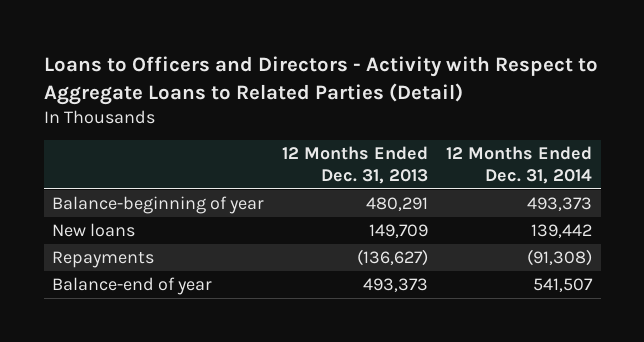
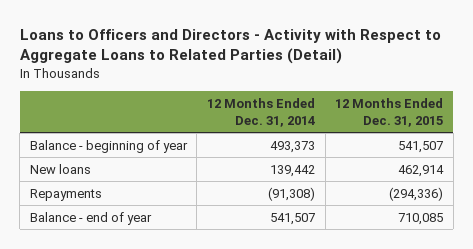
[282,146,429,184] 12 Months Ended Dec. 31, 2013 -> none
none -> [335,97,444,127] 12 Months Ended Dec. 31, 2015
[52,195,265,214] Balance-beginning of year -> [29,139,188,153] Balance - beginning of year
[52,276,213,295] Balance-end of year -> [29,211,152,225] Balance - end of year

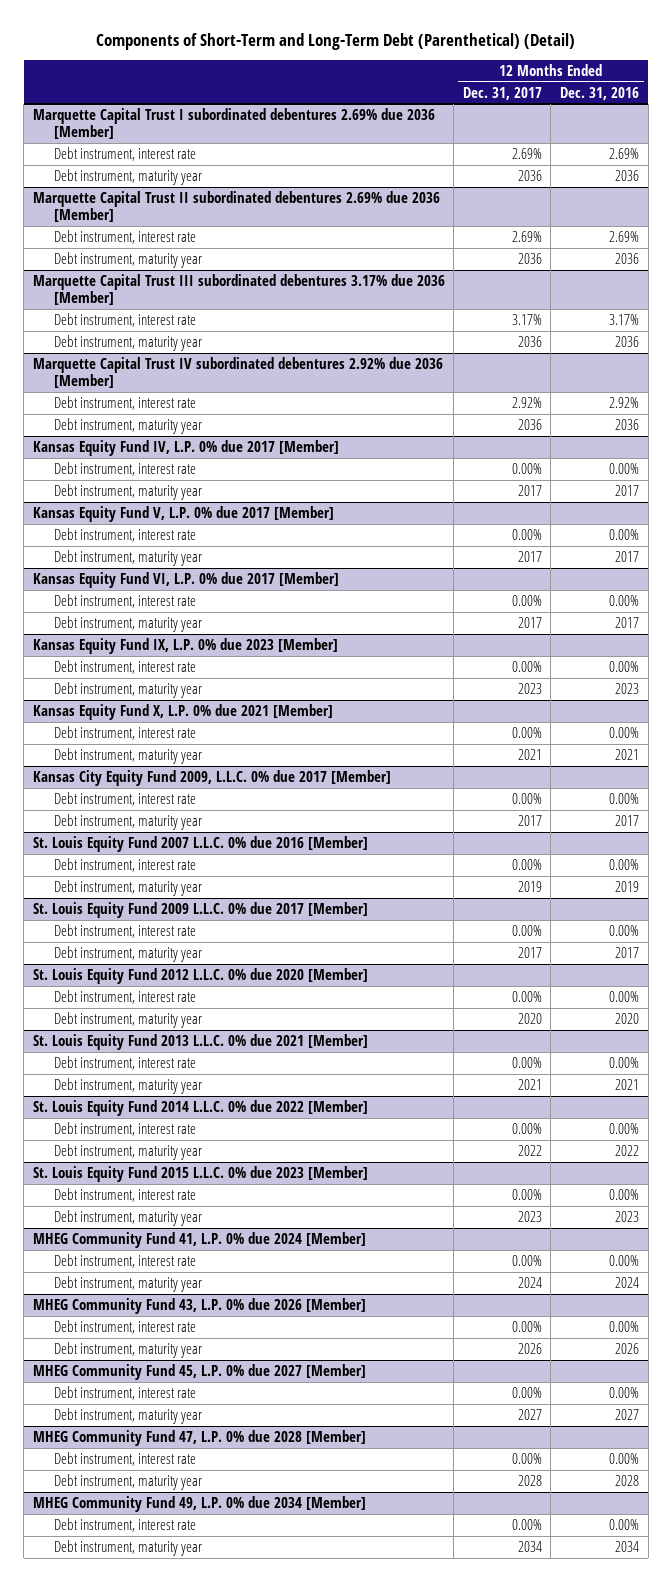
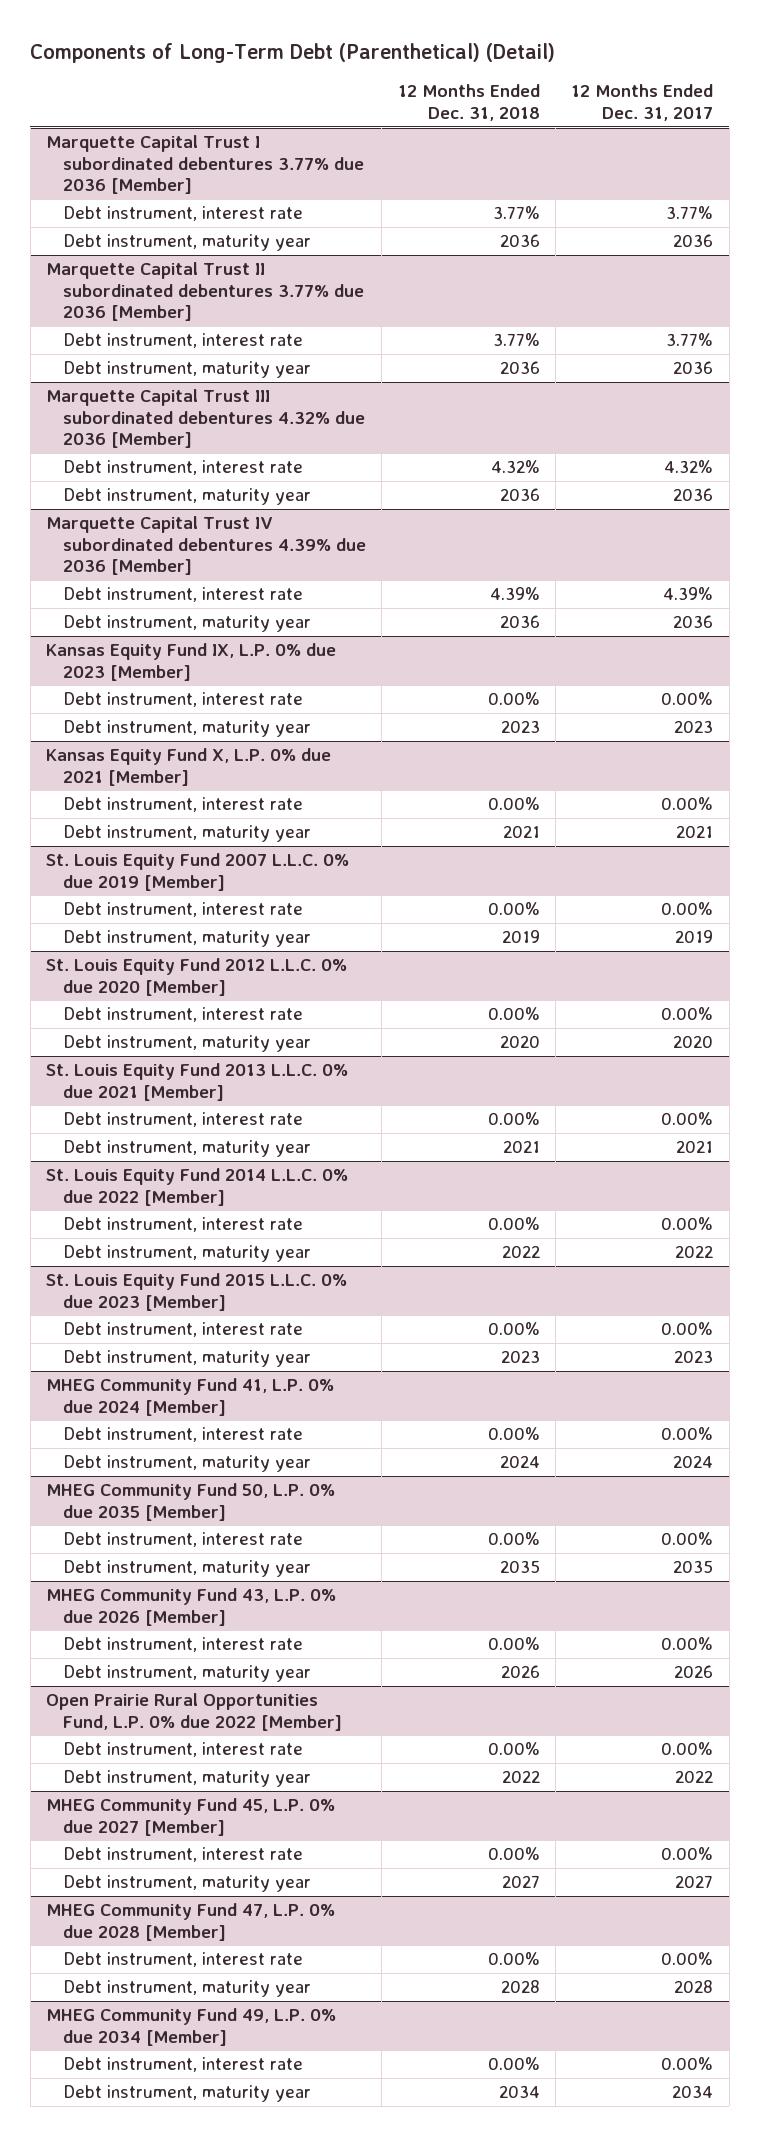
[95,32,575,50] Components of Short-Term and Long-Term Debt (Parenthetical) (Detail) -> [30,42,556,63] Components of Long-Term Debt (Parenthetical) (Detail)
[560,86,640,100] Dec. 31, 2016 -> none
none -> [397,84,540,122] 12 Months Ended Dec. 31, 2018
[32,107,435,140] Marquette Capital Trust I subordinated debentures 2.69% due 2036 [Member] -> [46,135,364,195] Marquette Capital Trust I subordinated debentures 3.77% due 2036 [Member]
[511,147,542,159] 2.69% -> [666,206,714,220] 3.77%
[32,190,440,223] Marquette Capital Trust II subordinated debentures 2.69% due 2036 [Member] -> [46,262,364,322] Marquette Capital Trust II subordinated debentures 3.77% due 2036 [Member]
[511,230,542,242] 2.69% -> [666,333,714,347] 3.77%
[32,273,445,306] Marquette Capital Trust III subordinated debentures 3.17% due 2036 [Member] -> [46,389,365,449] Marquette Capital Trust III subordinated debentures 4.32% due 2036 [Member]
[511,313,542,325] 3.17% -> [664,460,714,474] 4.32%
[32,356,443,389] Marquette Capital Trust IV subordinated debentures 2.92% due 2036 [Member] -> [46,516,366,576] Marquette Capital Trust IV subordinated debentures 4.39% due 2036 [Member]
[511,396,542,408] 2.92% -> [663,587,714,601] 4.39%
[32,439,339,456] Kansas Equity Fund IV, L.P. 0% due 2017 [Member] -> none
[53,461,196,476] Debt instrument, interest rate -> none
[53,483,202,500] Debt instrument, maturity year -> none
[32,505,334,522] Kansas Equity Fund V, L.P. 0% due 2017 [Member] -> none
[53,527,196,542] Debt instrument, interest rate -> none
[53,549,202,566] Debt instrument, maturity year -> none
[32,571,339,588] Kansas Equity Fund VI, L.P. 0% due 2017 [Member] -> none
[53,593,196,608] Debt instrument, interest rate -> none
[53,615,202,632] Debt instrument, maturity year -> none
[32,769,391,786] Kansas City Equity Fund 2009, L.L.C. 0% due 2017 [Member] -> none
[53,791,196,806] Debt instrument, interest rate -> none
[53,813,202,830] Debt instrument, maturity year -> none
[32,835,368,852] St. Louis Equity Fund 2007 L.L.C. 0% due 2016 [Member] -> [46,853,350,891] St. Louis Equity Fund 2007 L.L.C. 0% due 2019 [Member]
[32,901,368,918] St. Louis Equity Fund 2009 L.L.C. 0% due 2017 [Member] -> none
[53,923,196,938] Debt instrument, interest rate -> none
[53,945,202,962] Debt instrument, maturity year -> none
none -> [46,1483,336,1521] MHEG Community Fund 50, L.P. 0% due 2035 [Member]
none -> [62,1532,303,1548] Debt instrument, interest rate
none -> [62,1560,311,1578] Debt instrument, maturity year
none -> [46,1693,342,1731] Open Prairie Rural Opportunities Fund, L.P. 0% due 2022 [Member]
none -> [62,1742,303,1758] Debt instrument, interest rate
none -> [62,1770,311,1788] Debt instrument, maturity year

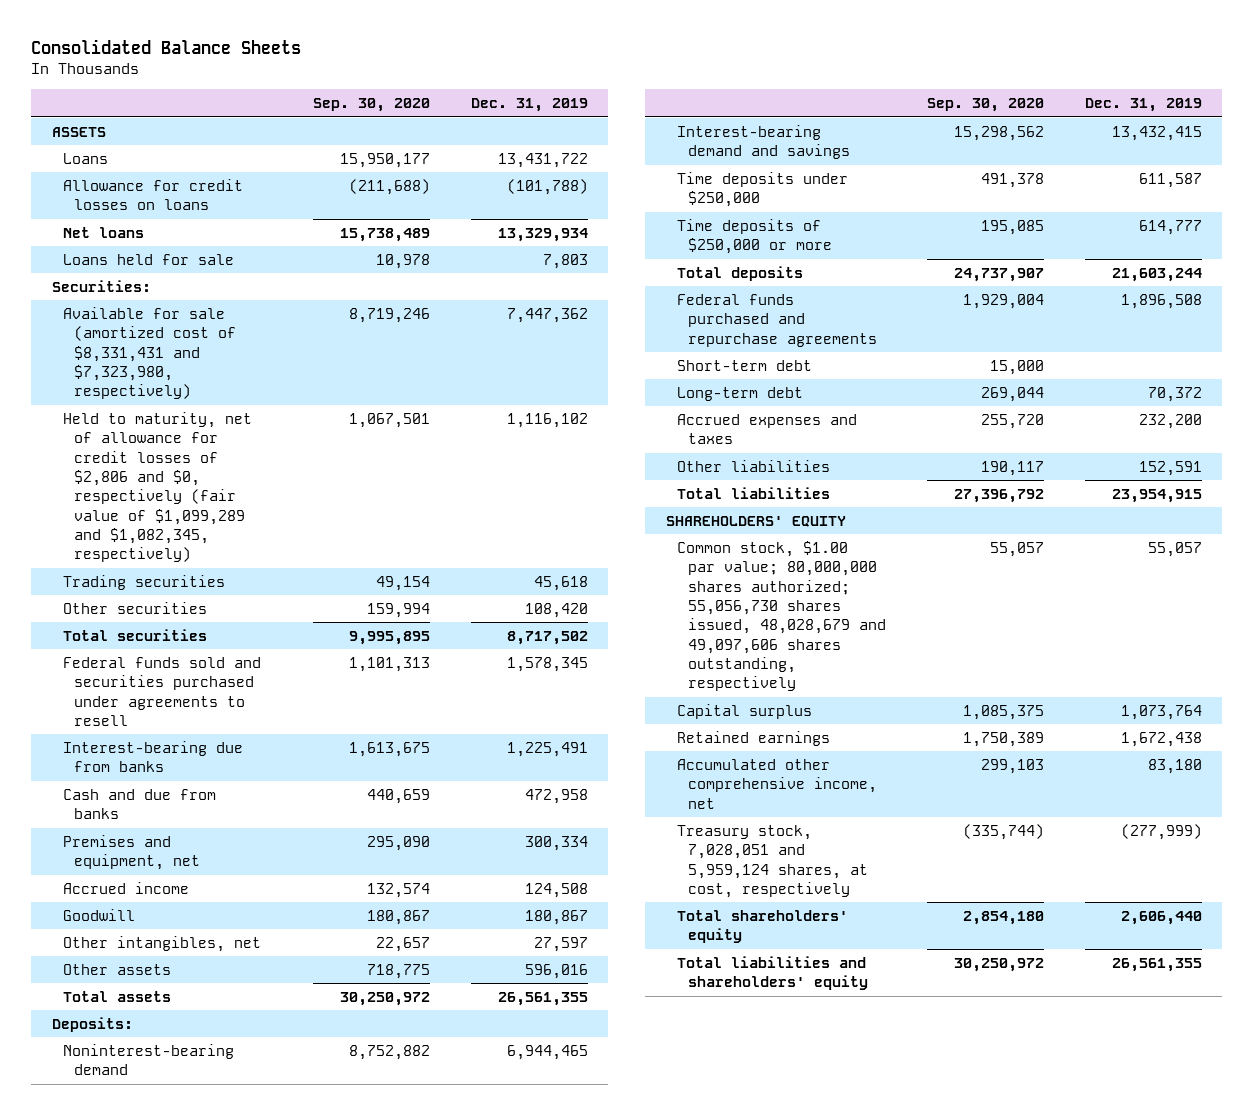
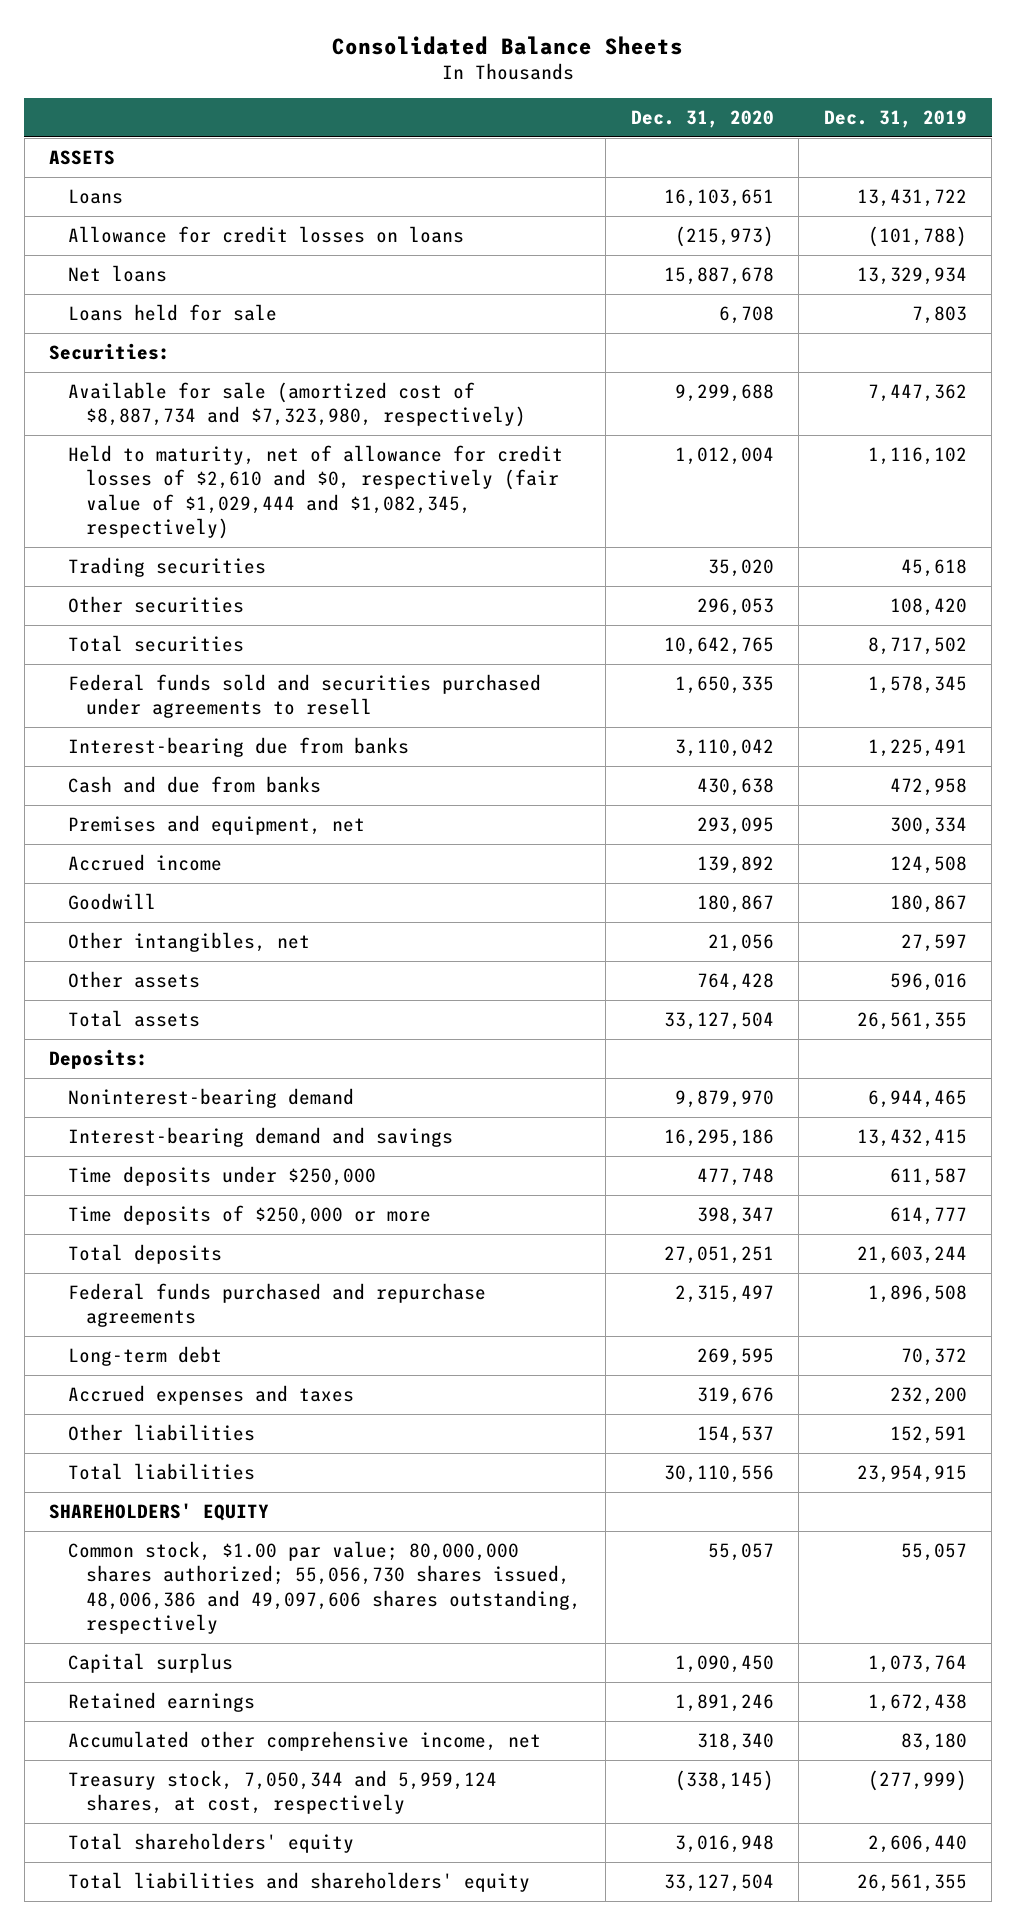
[312,98,430,113] Sep. 30, 2020 -> none
none -> [630,109,774,128] Dec. 31, 2020
[62,306,236,400] Available for sale (amortized cost of $8,331,431 and $7,323,980, respectively) -> [67,381,526,428] Available for sale (amortized cost of $8,887,734 and $7,323,980, respectively)
[62,411,252,563] Held to maturity, net of allowance for credit losses of $2,806 and $0, respectively (fair value of $1,099,289 and $1,082,345, respectively) -> [67,444,563,539] Held to maturity, net of allowance for credit losses of $2,610 and $0, respectively (fair value of $1,029,444 and $1,082,345, respectively)
[676,359,812,371] Short-term debt -> none
[676,540,886,692] Common stock, $1.00 par value; 80,000,000 shares authorized; 55,056,730 shares issued, 48,028,679 and 49,097,606 shares outstanding, respectively -> [67,1540,581,1634] Common stock, $1.00 par value; 80,000,000 shares authorized; 55,056,730 shares issued, 48,006,386 and 49,097,606 shares outstanding, respectively
[676,824,868,898] Treasury stock, 7,028,051 and 5,959,124 shares, at cost, respectively -> [67,1769,497,1815] Treasury stock, 7,050,344 and 5,959,124 shares, at cost, respectively

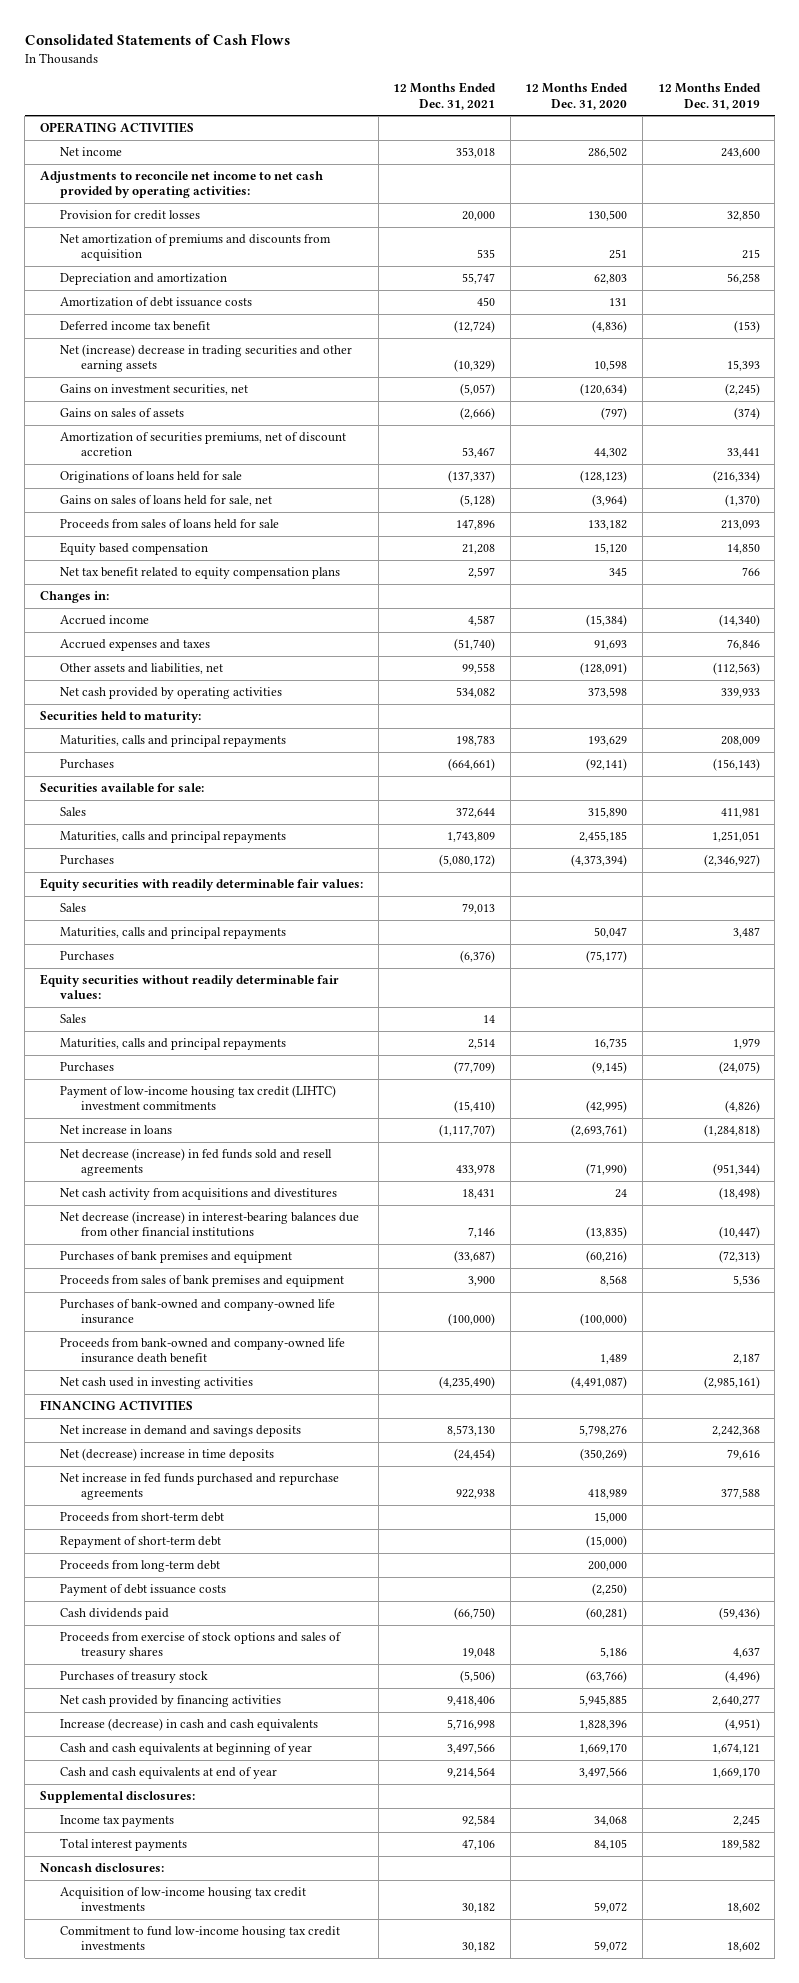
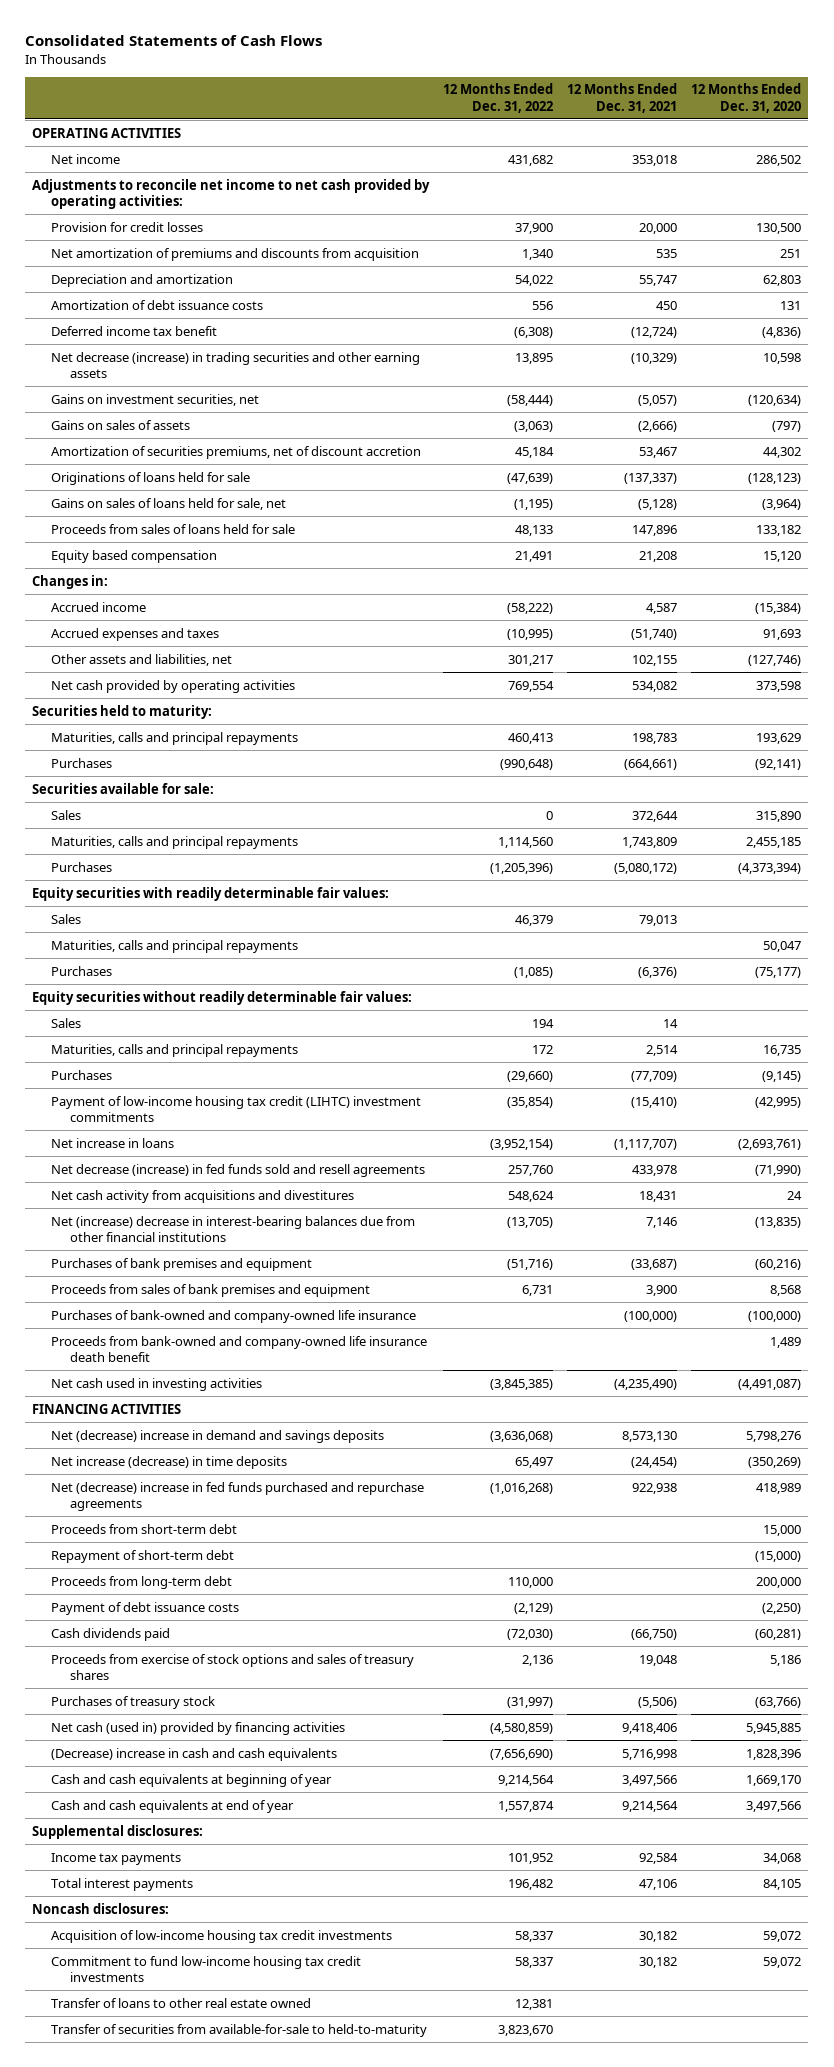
[657,82,761,110] 12 Months Ended Dec. 31, 2019 -> none
none -> [443,83,554,113] 12 Months Ended Dec. 31, 2022
[60,344,353,373] Net (increase) decrease in trading securities and other earning assets -> [51,351,421,379] Net decrease (increase) in trading securities and other earning assets
[60,567,341,580] Net tax benefit related to equity compensation plans -> none
[462,663,496,675] 99,558 -> [632,654,678,666] 102,155
[580,662,628,676] (128,091) -> [748,654,802,666] (127,746)
[60,1211,360,1238] Net decrease (increase) in interest-bearing balances due from other financial institutions -> [51,1215,416,1243] Net (increase) decrease in interest-bearing balances due from other financial institutions
[60,1425,302,1438] Net increase in demand and savings deposits -> [51,1429,385,1443] Net (decrease) increase in demand and savings deposits
[60,1448,275,1462] Net (decrease) increase in time deposits -> [51,1455,288,1469] Net increase (decrease) in time deposits
[60,1473,340,1501] Net increase in fed funds purchased and repurchase agreements -> [51,1481,425,1512] Net (decrease) increase in fed funds purchased and repurchase agreements
[60,1695,282,1708] Net cash provided by financing activities -> [51,1721,346,1735] Net cash (used in) provided by financing activities
[60,1718,319,1732] Increase (decrease) in cash and cash equivalents -> [51,1747,338,1761] (Decrease) increase in cash and cash equivalents
none -> [51,1997,312,2008] Transfer of loans to other real estate owned
none -> [51,2023,428,2037] Transfer of securities from available-for-sale to held-to-maturity

